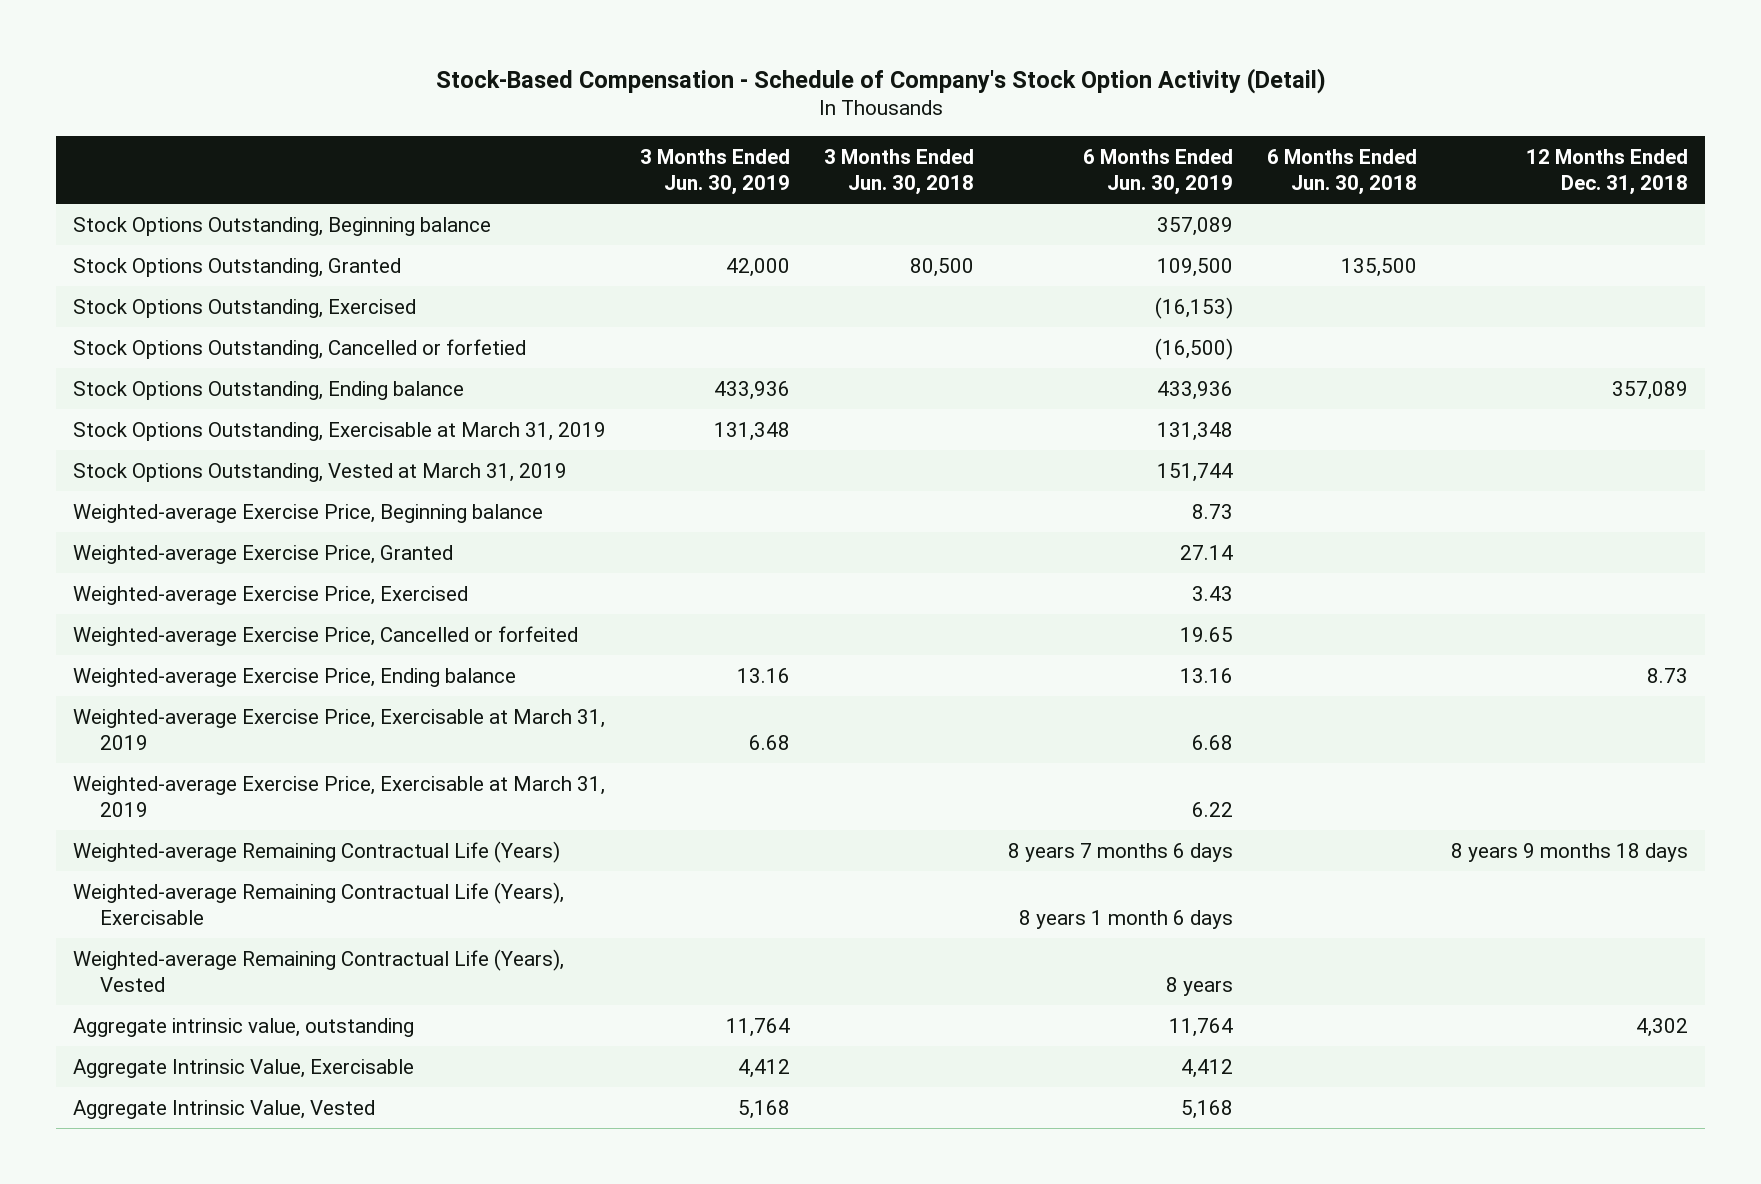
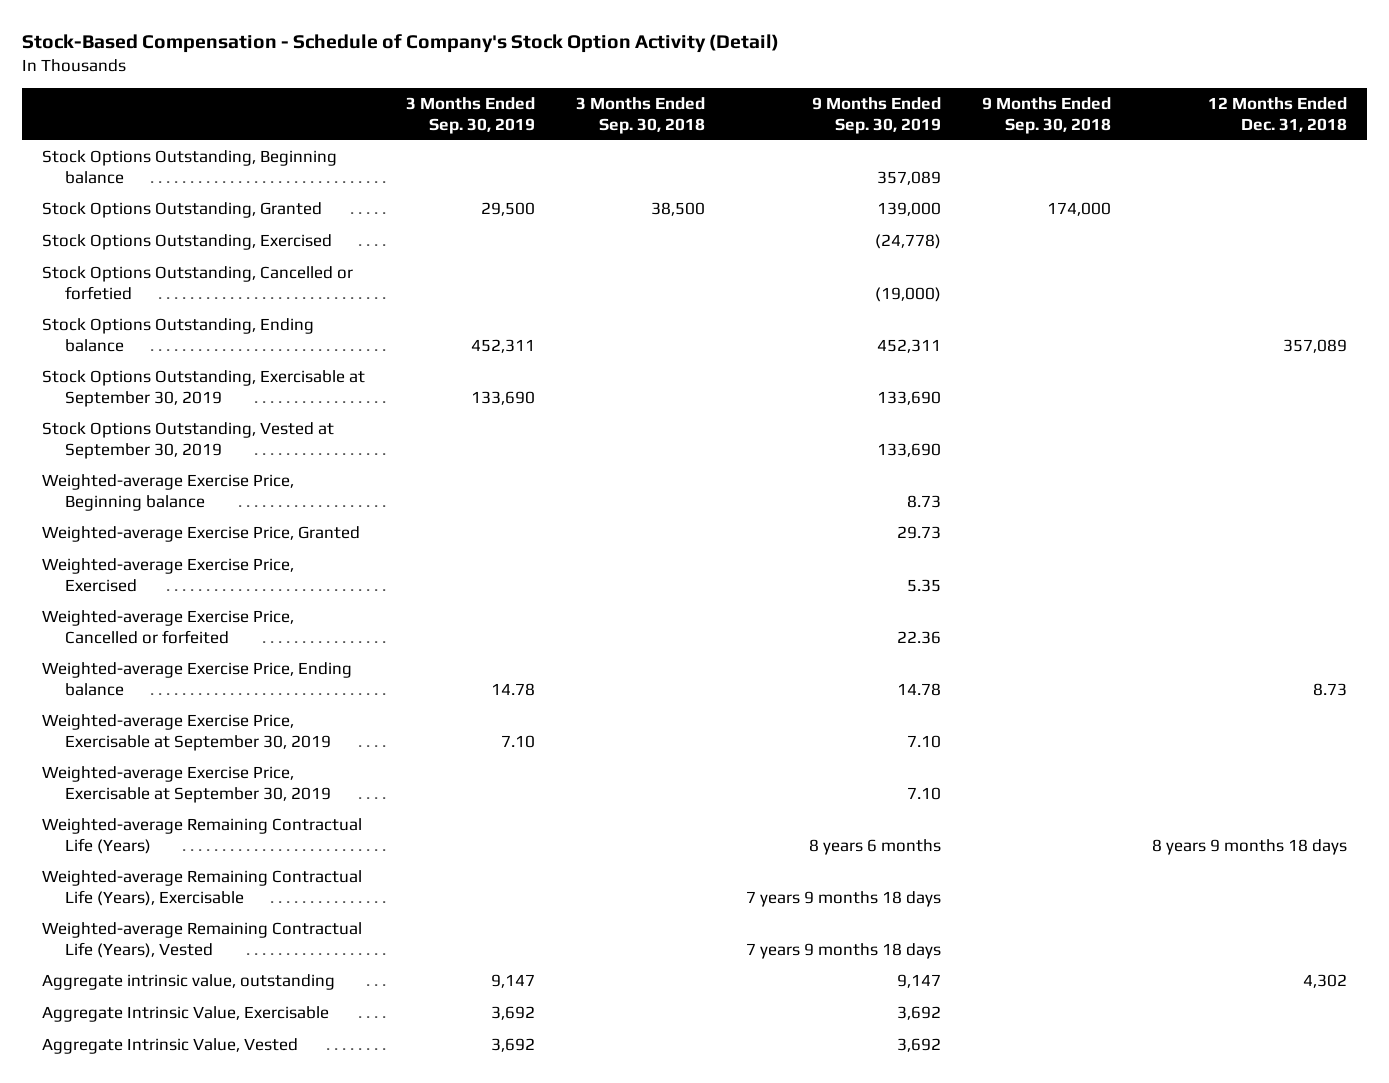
[640,148,791,196] 3 Months Ended Jun. 30, 2019 -> none
[824,148,975,196] 3 Months Ended Jun. 30, 2018 -> none
[1083,148,1234,196] 6 Months Ended Jun. 30, 2019 -> none
[1267,148,1418,196] 6 Months Ended Jun. 30, 2018 -> none
none -> [406,96,536,134] 3 Months Ended Sep. 30, 2019
none -> [575,96,705,134] 3 Months Ended Sep. 30, 2018
none -> [811,96,941,134] 9 Months Ended Sep. 30, 2019
none -> [981,96,1111,134] 9 Months Ended Sep. 30, 2018
[72,421,606,441] Stock Options Outstanding, Exercisable at March 31, 2019 -> [42,370,366,407] Stock Options Outstanding, Exercisable at September 30, 2019
[72,462,567,482] Stock Options Outstanding, Vested at March 31, 2019 -> [42,422,335,459] Stock Options Outstanding, Vested at September 30, 2019
[72,708,605,751] Weighted-average Exercise Price, Exercisable at March 31, 2019 -> [42,714,332,751] Weighted-average Exercise Price, Exercisable at September 30, 2019
[72,775,605,818] Weighted-average Exercise Price, Exercisable at March 31, 2019 -> [42,766,332,803] Weighted-average Exercise Price, Exercisable at September 30, 2019

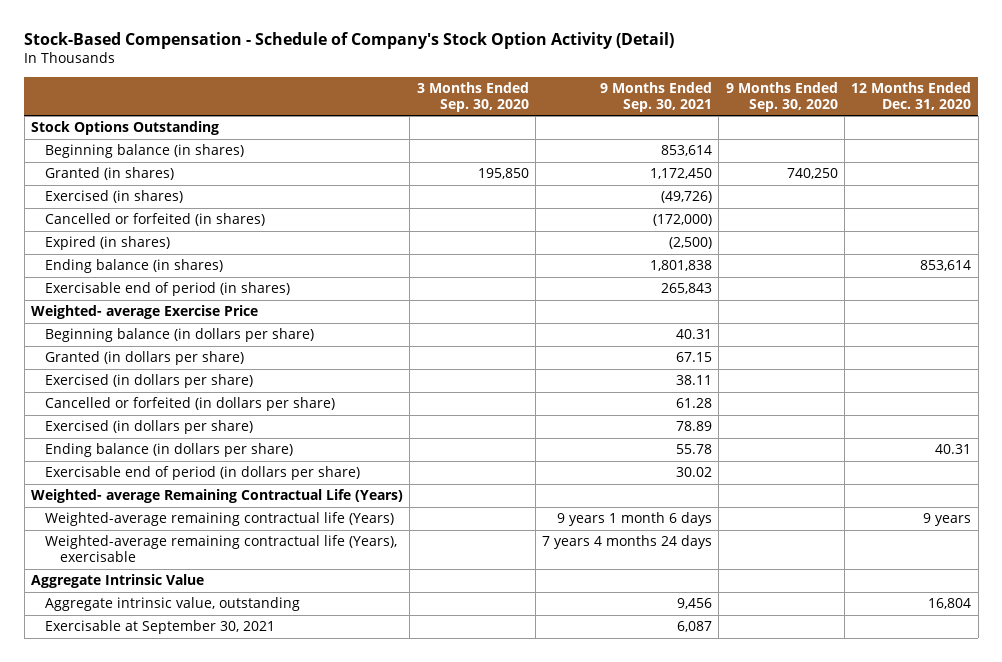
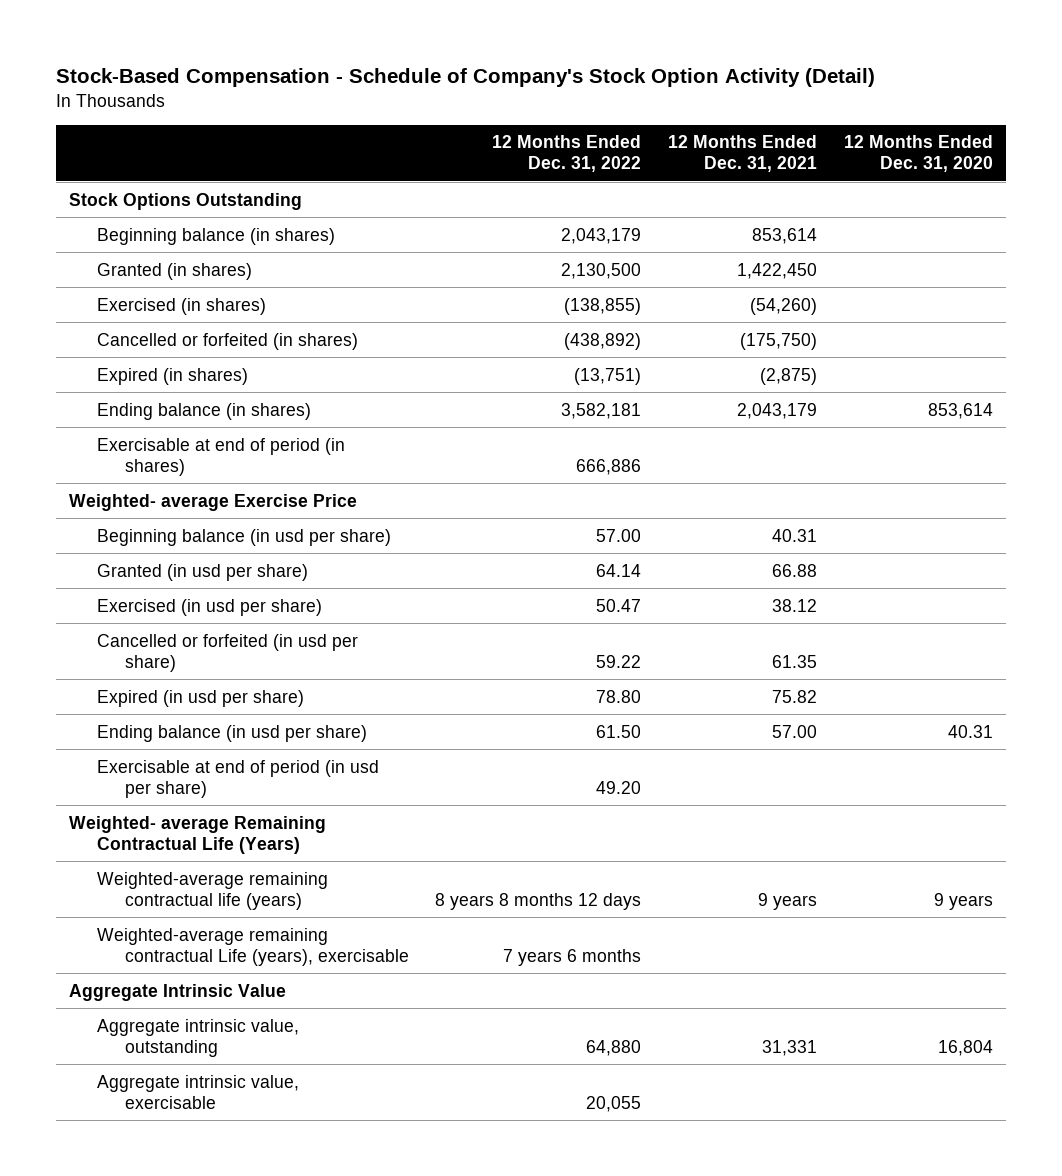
[416,81,529,112] 3 Months Ended Sep. 30, 2020 -> none
[600,81,713,112] 9 Months Ended Sep. 30, 2021 -> none
[725,81,838,112] 9 Months Ended Sep. 30, 2020 -> none
none -> [492,135,642,173] 12 Months Ended Dec. 31, 2022
none -> [668,135,818,173] 12 Months Ended Dec. 31, 2021
[45,282,291,297] Exercisable end of period (in shares) -> [96,437,345,476] Exercisable at end of period (in shares)
[45,328,315,343] Beginning balance (in dollars per share) -> [96,528,391,546] Beginning balance (in usd per share)
[45,351,245,366] Granted (in dollars per share) -> [96,563,308,581] Granted (in usd per share)
[45,374,254,389] Exercised (in dollars per share) -> [96,598,322,616] Exercised (in usd per share)
[45,397,336,412] Cancelled or forfeited (in dollars per share) -> [96,633,358,672] Cancelled or forfeited (in usd per share)
[45,420,254,435] Exercised (in dollars per share) -> [96,689,304,707] Expired (in usd per share)
[45,443,294,458] Ending balance (in dollars per share) -> [96,724,367,742] Ending balance (in usd per share)
[45,466,361,481] Exercisable end of period (in dollars per share) -> [96,759,379,798] Exercisable at end of period (in usd per share)
[45,512,395,527] Weighted-average remaining contractual life (Years) -> [96,871,328,910] Weighted-average remaining contractual life (years)
[45,535,398,562] Weighted-average remaining contractual life (Years), exercisable -> [96,927,409,966] Weighted-average remaining contractual Life (years), exercisable
[45,620,276,635] Exercisable at September 30, 2021 -> [96,1074,299,1109] Aggregate intrinsic value, exercisable

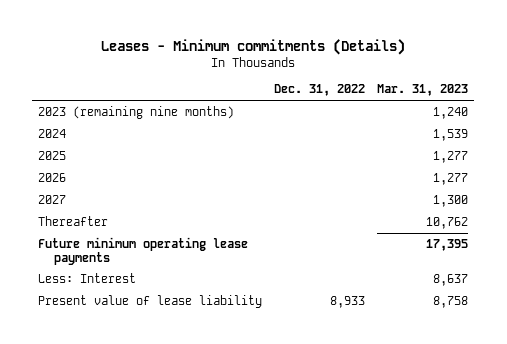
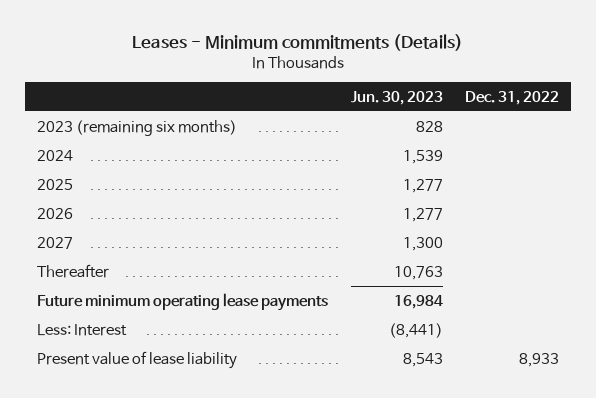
[377,84,469,97] Mar. 31, 2023 -> none
none -> [350,90,443,105] Jun. 30, 2023
[38,105,235,119] 2023 (remaining nine months) -> [36,119,237,136] 2023 (remaining six months)

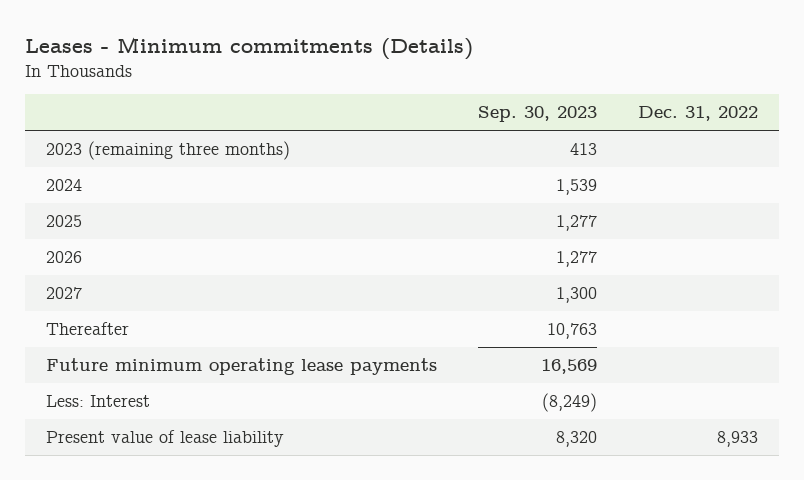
[350,90,443,105] Jun. 30, 2023 -> none
none -> [478,106,598,123] Sep. 30, 2023
[36,119,237,136] 2023 (remaining six months) -> [46,140,291,160] 2023 (remaining three months)

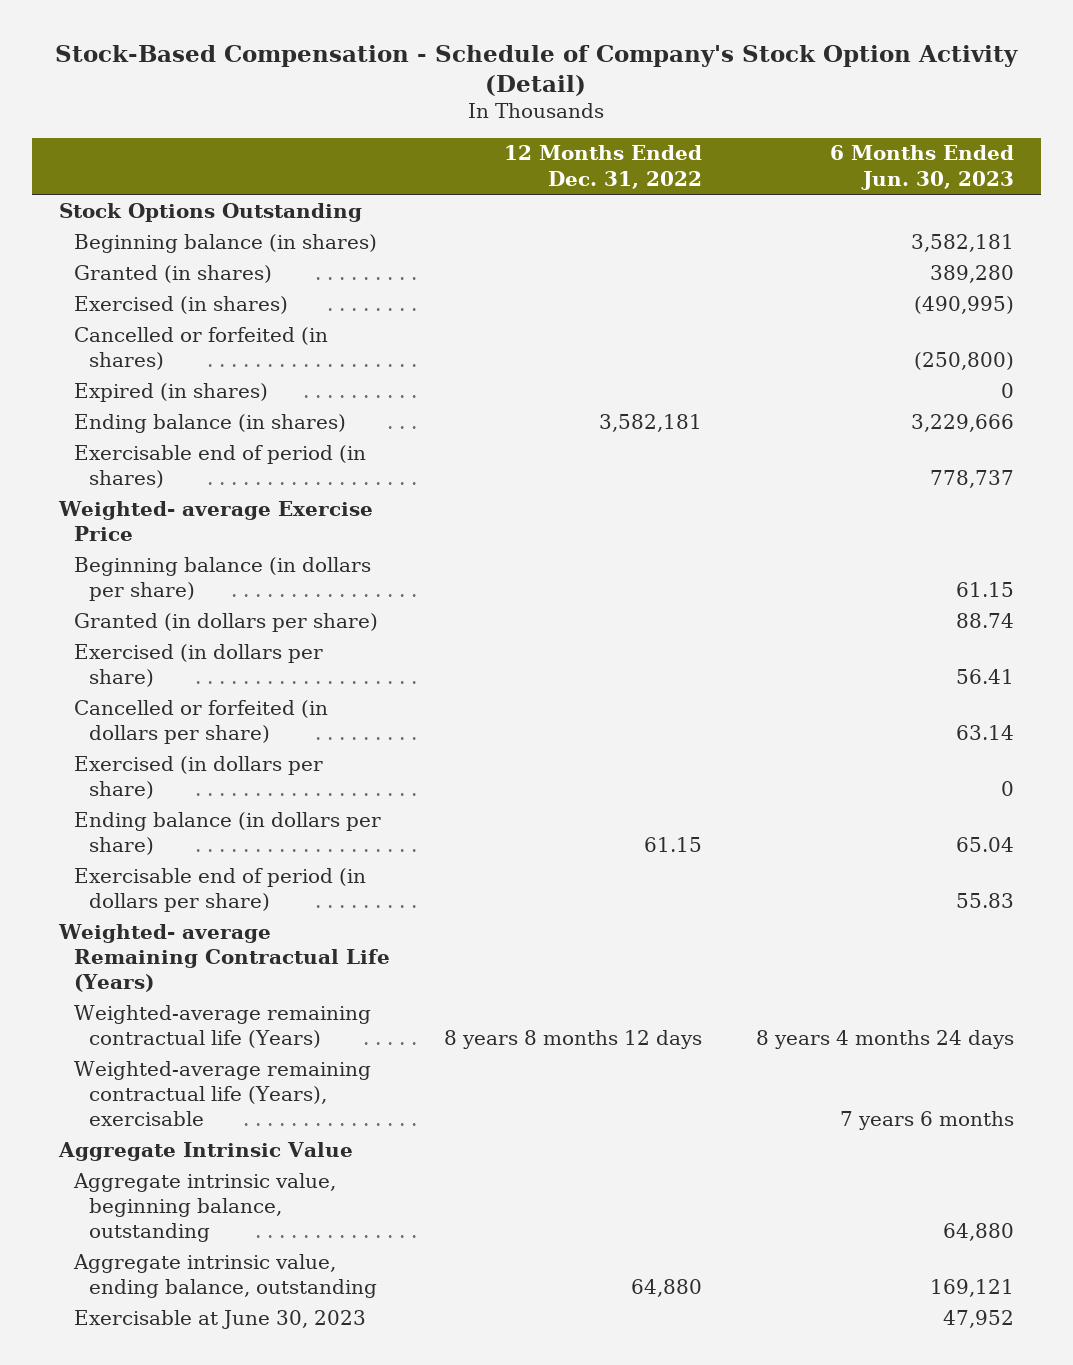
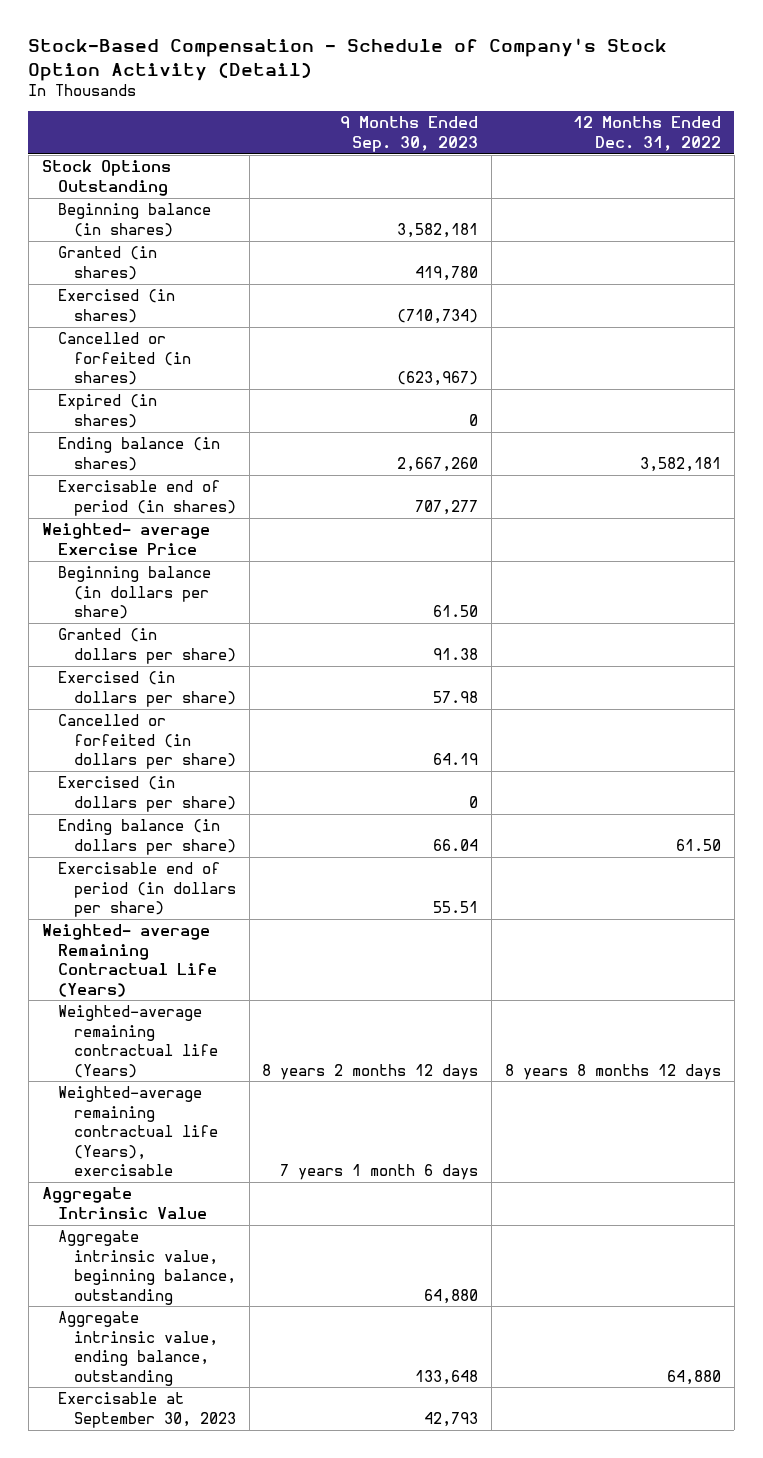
[830,145,1015,190] 6 Months Ended Jun. 30, 2023 -> none
none -> [340,116,479,152] 9 Months Ended Sep. 30, 2023
[643,836,702,852] 61.15 -> [676,838,722,851] 61.50
[73,1309,366,1329] Exercisable at June 30, 2023 -> [57,1392,236,1428] Exercisable at September 30, 2023

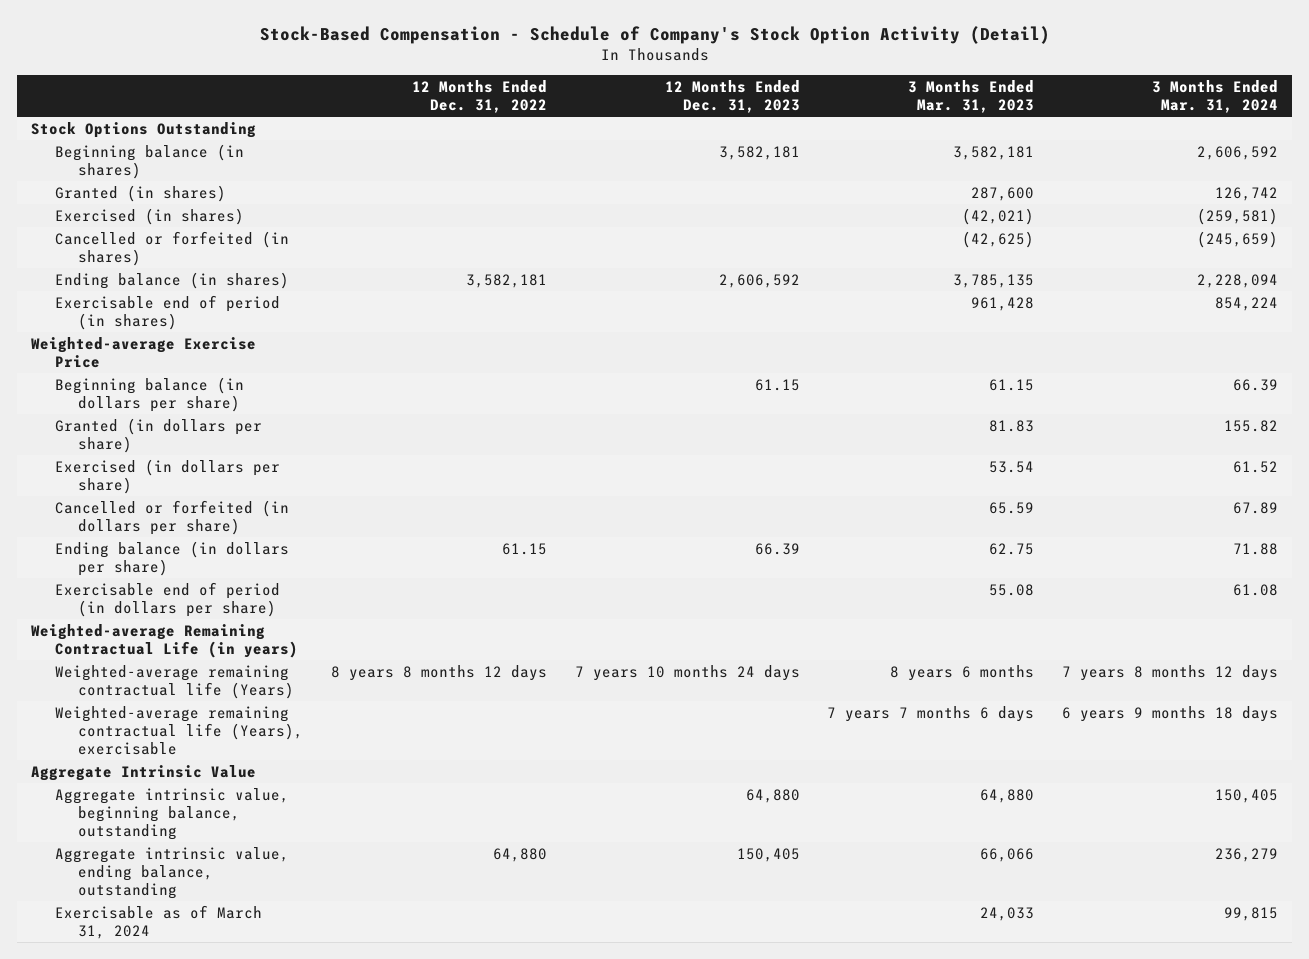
[340,116,479,152] 9 Months Ended Sep. 30, 2023 -> none
none -> [664,79,800,114] 12 Months Ended Dec. 31, 2023
none -> [908,79,1035,114] 3 Months Ended Mar. 31, 2023
none -> [1151,79,1278,114] 3 Months Ended Mar. 31, 2024
[57,394,157,428] Expired (in shares) -> none
[41,523,210,555] Weighted- average Exercise Price -> [31,336,257,368] Weighted-average Exercise Price
[57,776,236,812] Exercised (in dollars per share) -> none
[676,838,722,851] 61.50 -> [501,542,547,555] 61.15
[41,924,217,997] Weighted- average Remaining Contractual Life (Years) -> [31,623,298,658] Weighted-average Remaining Contractual Life (in years)
[57,1392,236,1428] Exercisable at September 30, 2023 -> [54,904,262,939] Exercisable as of March 31, 2024

